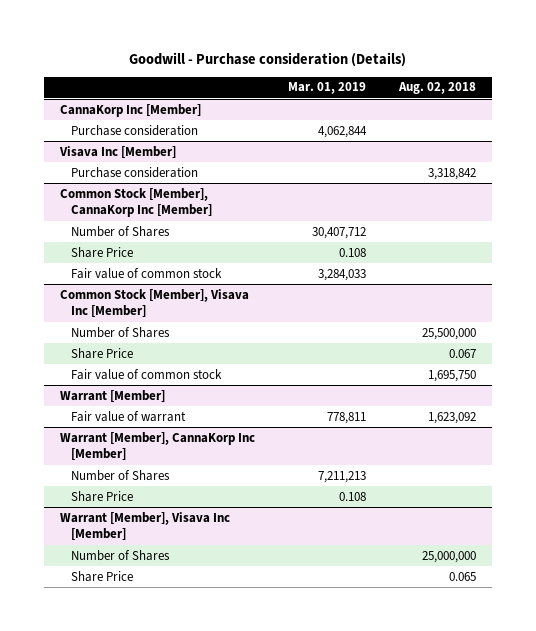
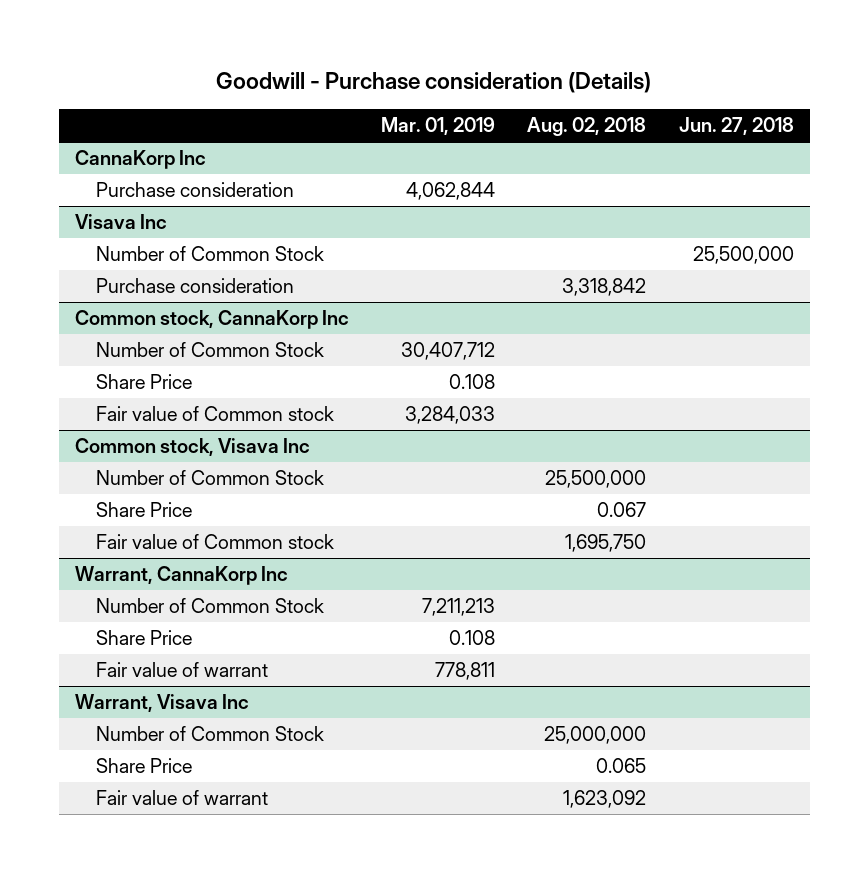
none -> [678,117,794,136] Jun. 27, 2018
[60,103,202,117] CannaKorp Inc [Member] -> [74,150,206,170] CannaKorp Inc
[59,145,177,158] Visava Inc [Member] -> [74,214,167,230] Visava Inc
none -> [95,246,324,262] Number of Common Stock
[60,187,212,218] Common Stock [Member], CannaKorp Inc [Member] -> [74,310,349,330] Common stock, CannaKorp Inc
[70,225,170,237] Number of Shares -> [95,342,324,358] Number of Common Stock
[70,267,222,279] Fair value of common stock -> [95,406,334,422] Fair value of Common stock
[60,288,250,318] Common Stock [Member], Visava Inc [Member] -> [74,438,310,457] Common stock, Visava Inc
[70,326,170,338] Number of Shares -> [95,470,324,486] Number of Common Stock
[60,389,166,402] Warrant [Member] -> none
[70,410,186,422] Fair value of warrant -> none
[70,368,222,380] Fair value of common stock -> [95,534,334,550] Fair value of Common stock
[60,431,256,461] Warrant [Member], CannaKorp Inc [Member] -> [74,566,288,586] Warrant, CannaKorp Inc
[70,469,170,481] Number of Shares -> [95,598,324,614] Number of Common Stock
none -> [95,662,268,678] Fair value of warrant
[60,511,231,541] Warrant [Member], Visava Inc [Member] -> [74,694,249,713] Warrant, Visava Inc
[70,549,170,561] Number of Shares -> [95,726,324,742] Number of Common Stock
none -> [95,790,268,806] Fair value of warrant

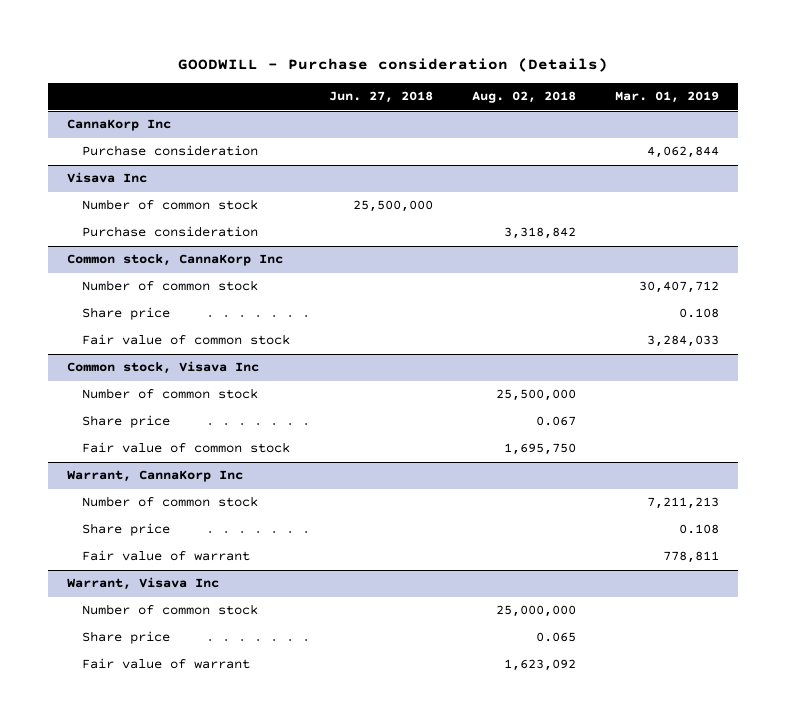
[216,72,652,94] Goodwill - Purchase consideration (Details) -> [177,58,608,73] GOODWILL - Purchase consideration (Details)
[95,246,324,262] Number of Common Stock -> [82,199,259,211] Number of common stock
[95,342,324,358] Number of Common Stock -> [82,280,259,292] Number of common stock
[95,374,192,390] Share Price -> [82,307,171,321] Share price
[95,406,334,422] Fair value of Common stock -> [82,334,291,346] Fair value of common stock
[95,470,324,486] Number of Common Stock -> [82,388,259,400] Number of common stock
[95,502,192,518] Share Price -> [82,415,171,429] Share price
[95,534,334,550] Fair value of Common stock -> [82,442,291,454] Fair value of common stock
[95,598,324,614] Number of Common Stock -> [82,496,259,508] Number of common stock
[95,630,192,646] Share Price -> [82,523,171,537] Share price
[95,726,324,742] Number of Common Stock -> [82,604,259,616] Number of common stock
[95,758,192,774] Share Price -> [82,631,171,645] Share price

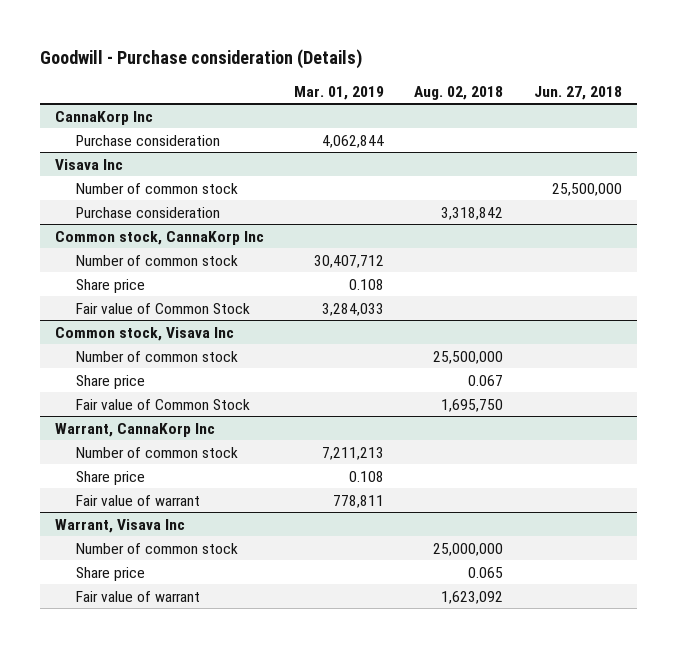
[177,58,608,73] GOODWILL - Purchase consideration (Details) -> [39,48,362,69] Goodwill - Purchase consideration (Details)
[82,334,291,346] Fair value of common stock -> [76,302,251,314] Fair value of Common Stock
[82,442,291,454] Fair value of common stock -> [76,398,251,410] Fair value of Common Stock

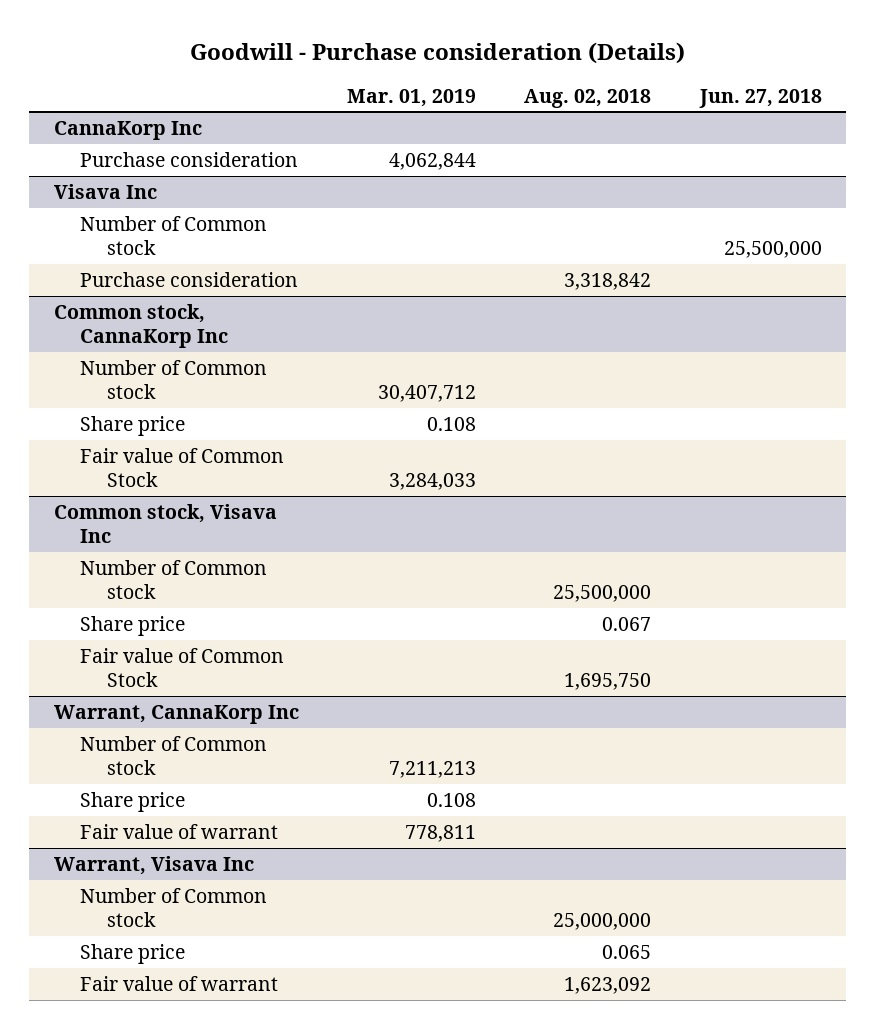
[76,182,239,194] Number of common stock -> [80,215,268,255] Number of Common stock
[76,254,239,266] Number of common stock -> [80,359,268,399] Number of Common stock
[76,350,239,362] Number of common stock -> [80,559,268,599] Number of Common stock
[76,446,239,458] Number of common stock -> [80,735,268,775] Number of Common stock
[76,542,239,554] Number of common stock -> [80,887,268,927] Number of Common stock

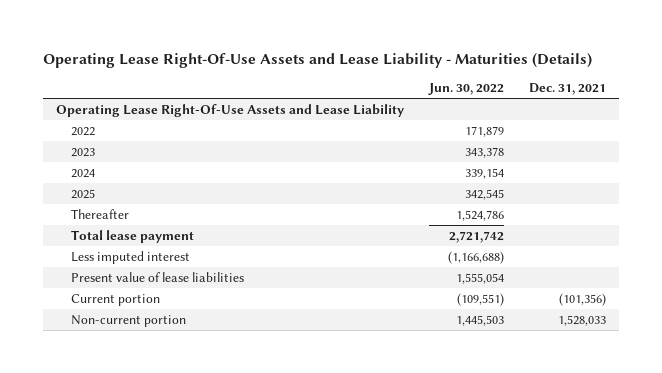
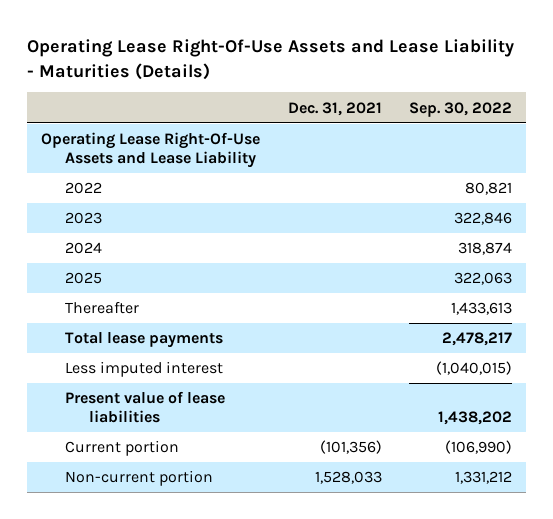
[428,83,505,96] Jun. 30, 2022 -> none
none -> [409,101,513,117] Sep. 30, 2022
[70,229,194,243] Total lease payment -> [65,332,224,349] Total lease payments

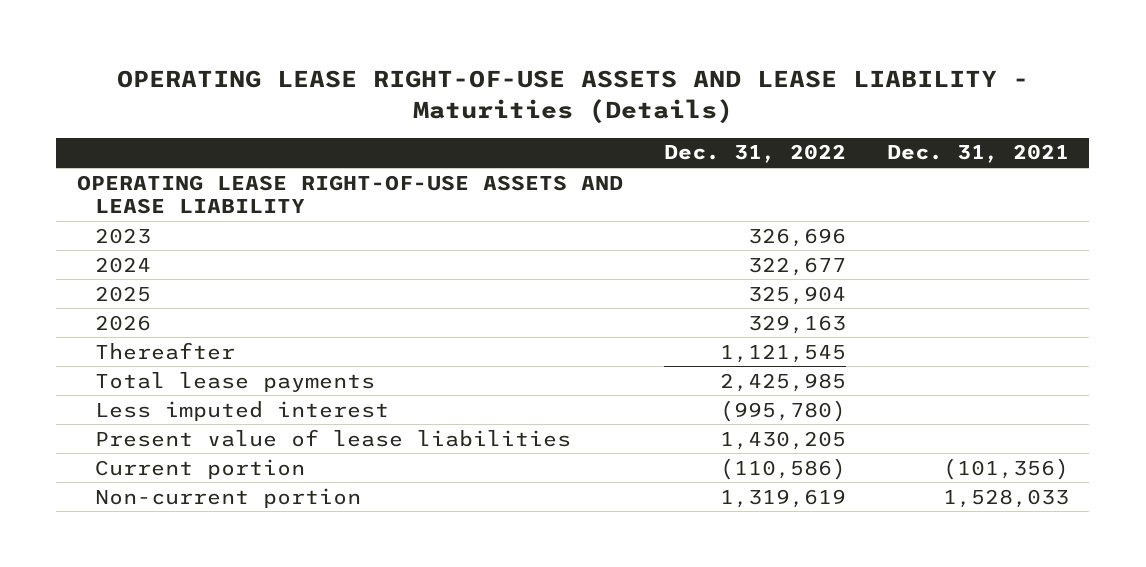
[27,39,515,80] Operating Lease Right-Of-Use Assets and Lease Liability - Maturities (Details) -> [116,70,1029,125] OPERATING LEASE RIGHT-OF-USE ASSETS AND LEASE LIABILITY - Maturities (Details)
[409,101,513,117] Sep. 30, 2022 -> none
none -> [663,144,846,164] Dec. 31, 2022
[65,182,103,195] 2022 -> none
[41,132,261,169] Operating Lease Right-Of-Use Assets and Lease Liability -> [76,174,623,215] OPERATING LEASE RIGHT-OF-USE ASSETS AND LEASE LIABILITY
none -> [94,314,151,331] 2026

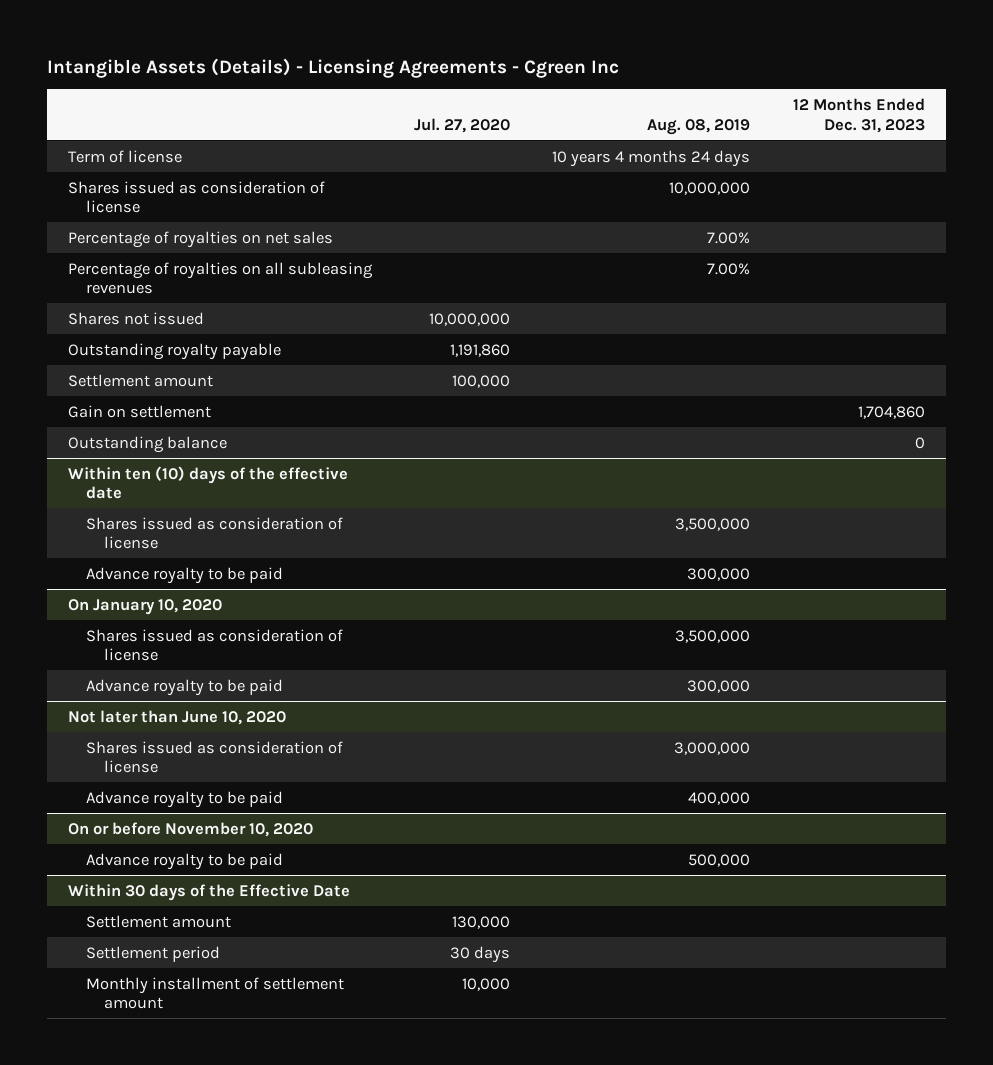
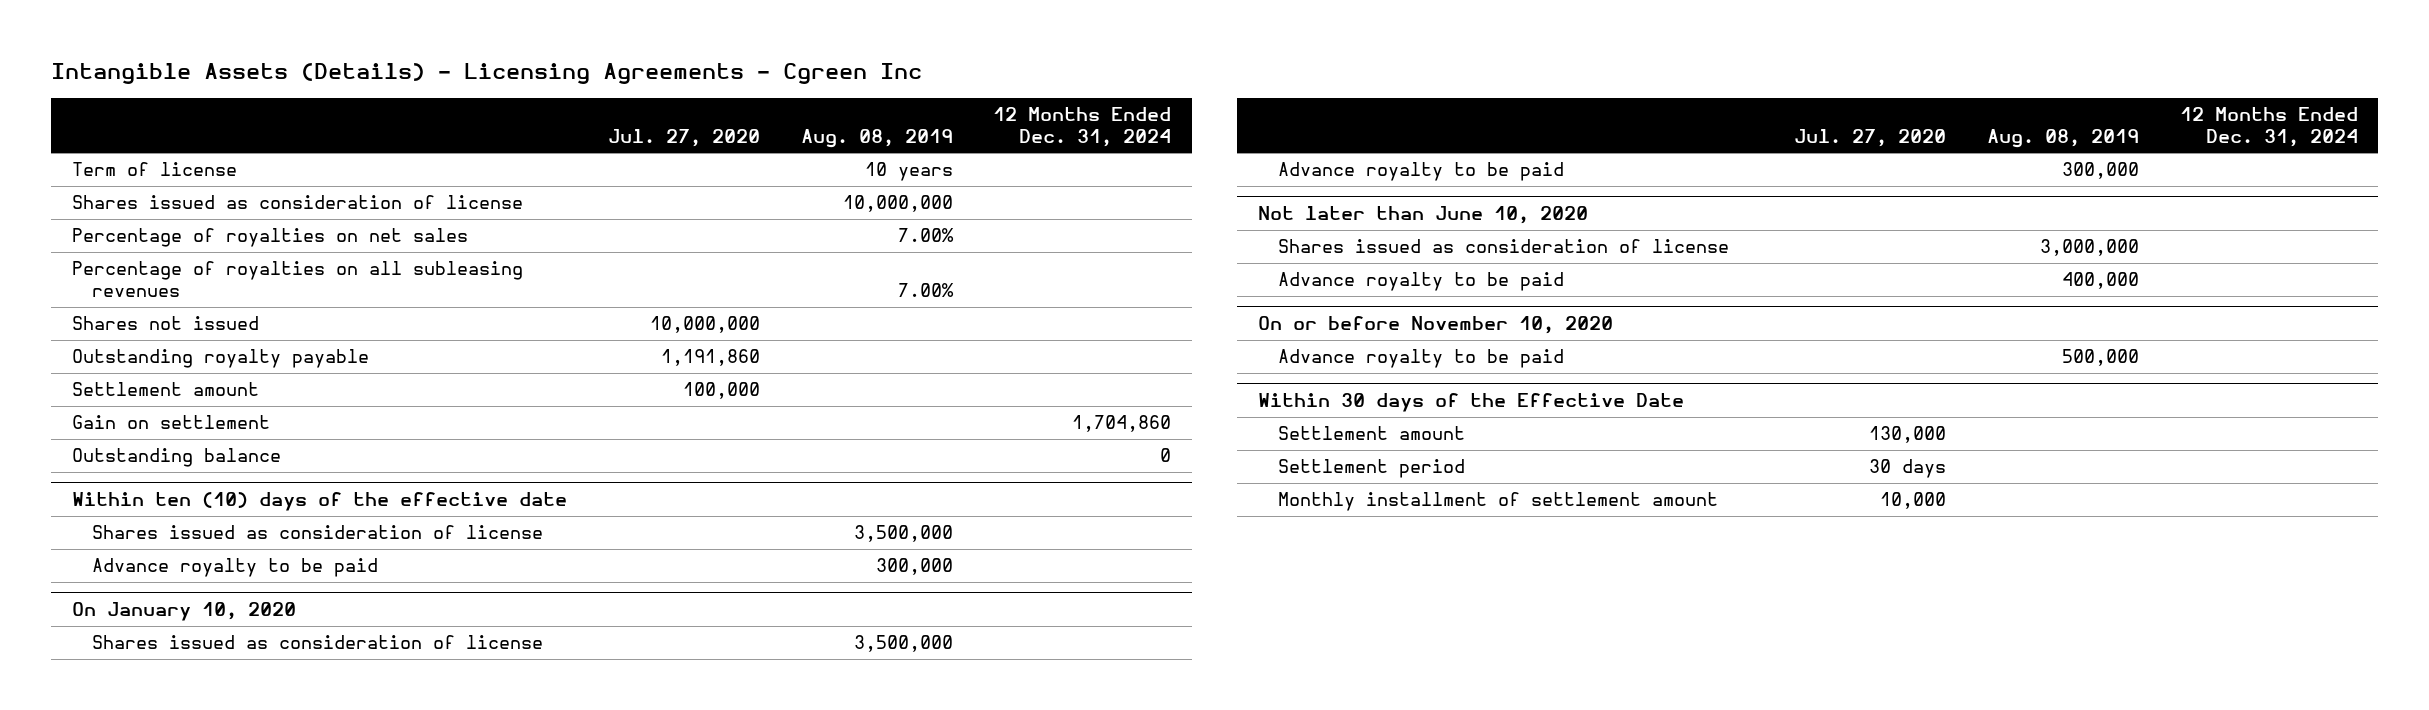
[792,98,925,133] 12 Months Ended Dec. 31, 2023 -> none
none -> [993,106,1172,147] 12 Months Ended Dec. 31, 2024
[552,149,751,167] 10 years 4 months 24 days -> [864,162,953,182] 10 years

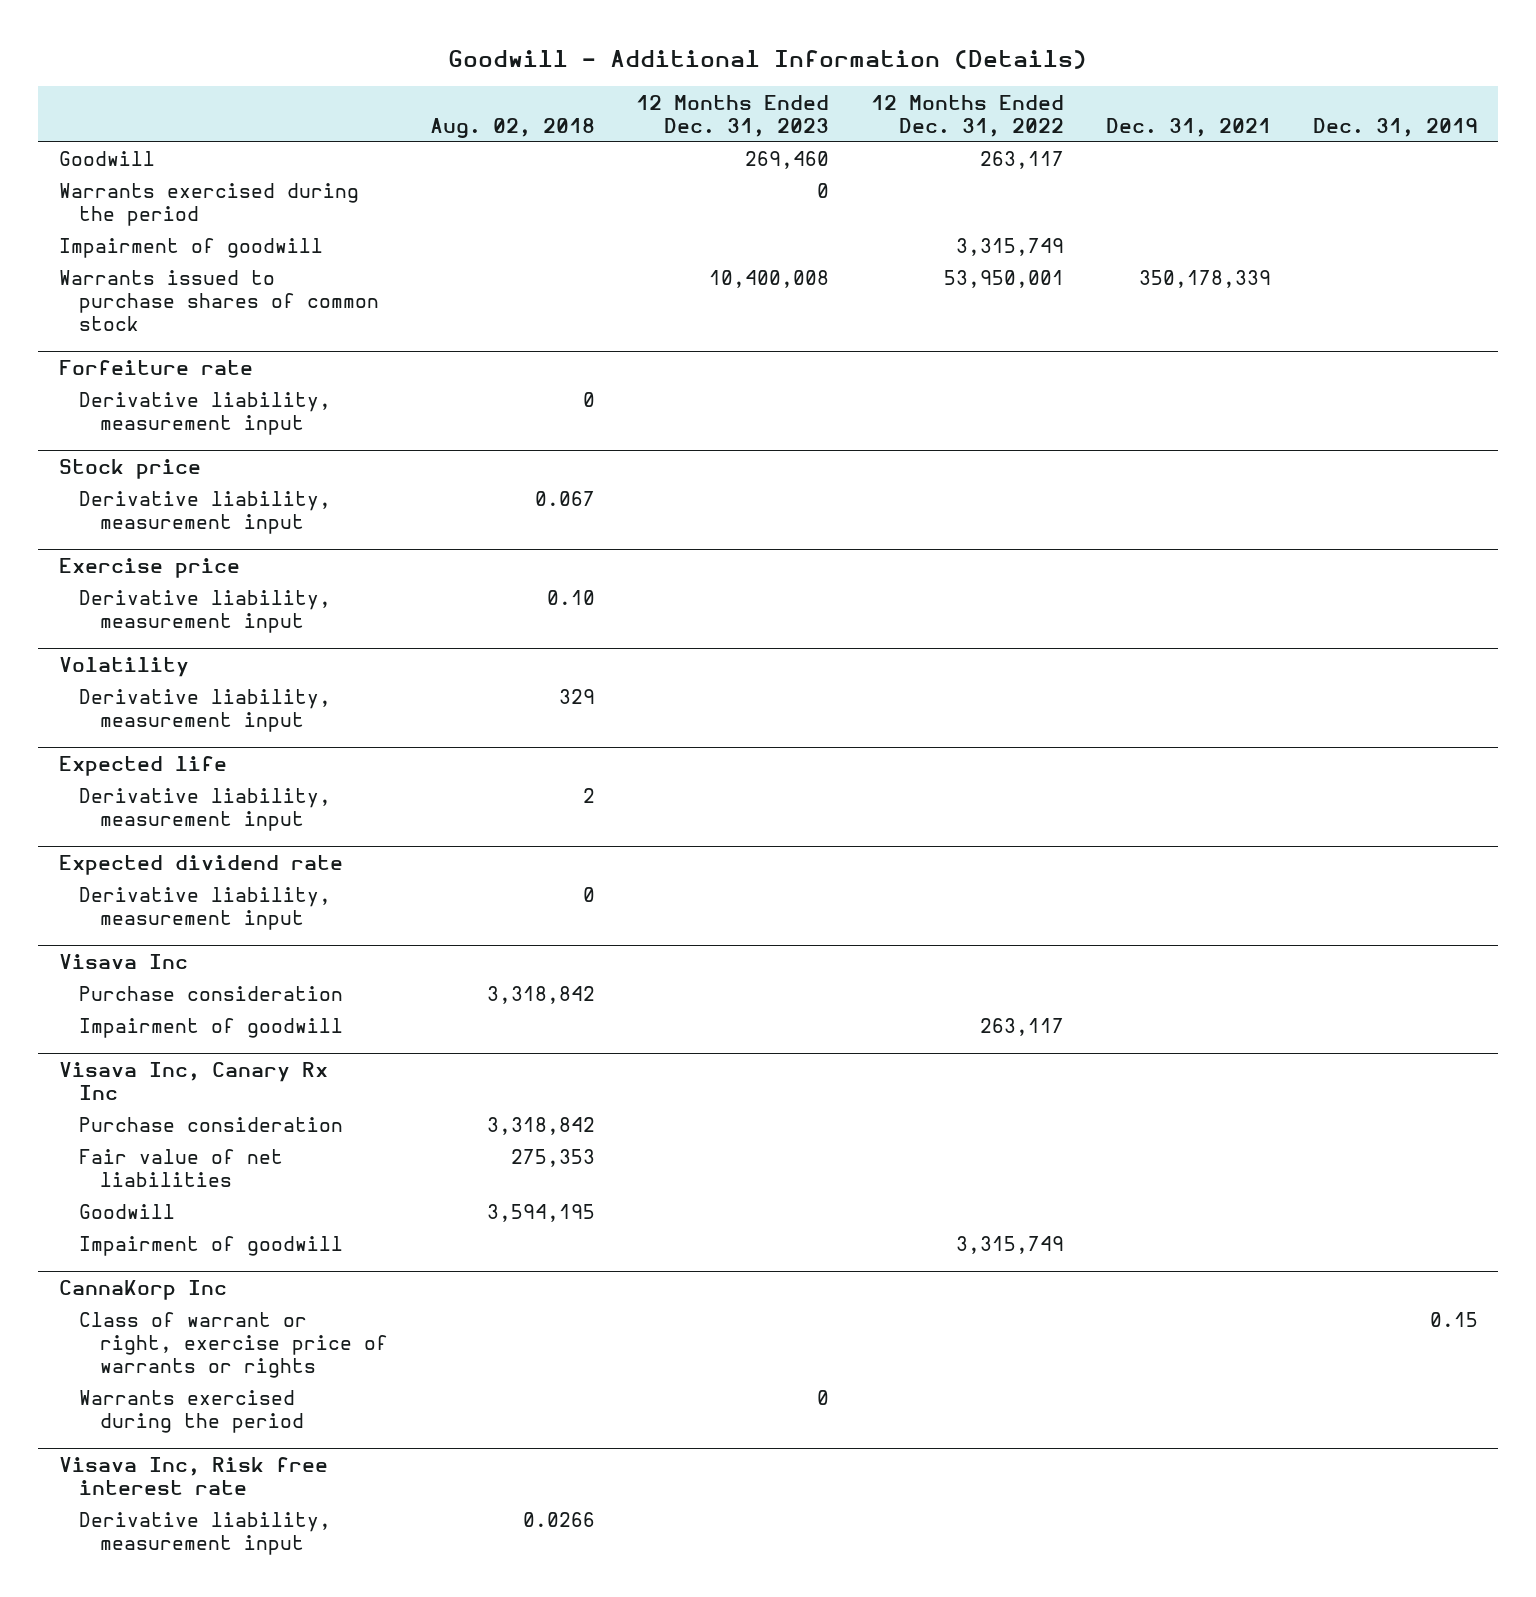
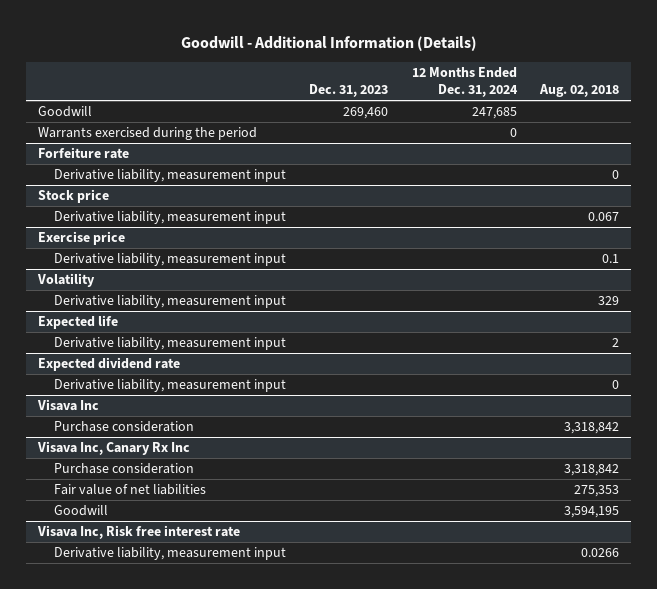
[636,94,830,137] 12 Months Ended Dec. 31, 2023 -> none
[871,94,1065,137] 12 Months Ended Dec. 31, 2022 -> none
[1105,117,1271,137] Dec. 31, 2021 -> none
[1312,117,1478,137] Dec. 31, 2019 -> none
none -> [309,84,389,98] Dec. 31, 2023
none -> [411,67,518,98] 12 Months Ended Dec. 31, 2024
[58,238,323,259] Impairment of goodwill -> none
[58,270,380,332] Warrants issued to purchase shares of common stock -> none
[546,590,595,606] 0.10 -> [602,254,620,264] 0.1
[79,1018,344,1039] Impairment of goodwill -> none
[79,1236,344,1257] Impairment of goodwill -> none
[58,1279,227,1300] CannaKorp Inc -> none
[79,1312,389,1379] Class of warrant or right, exercise price of warrants or rights -> none
[79,1390,305,1434] Warrants exercised during the period -> none

